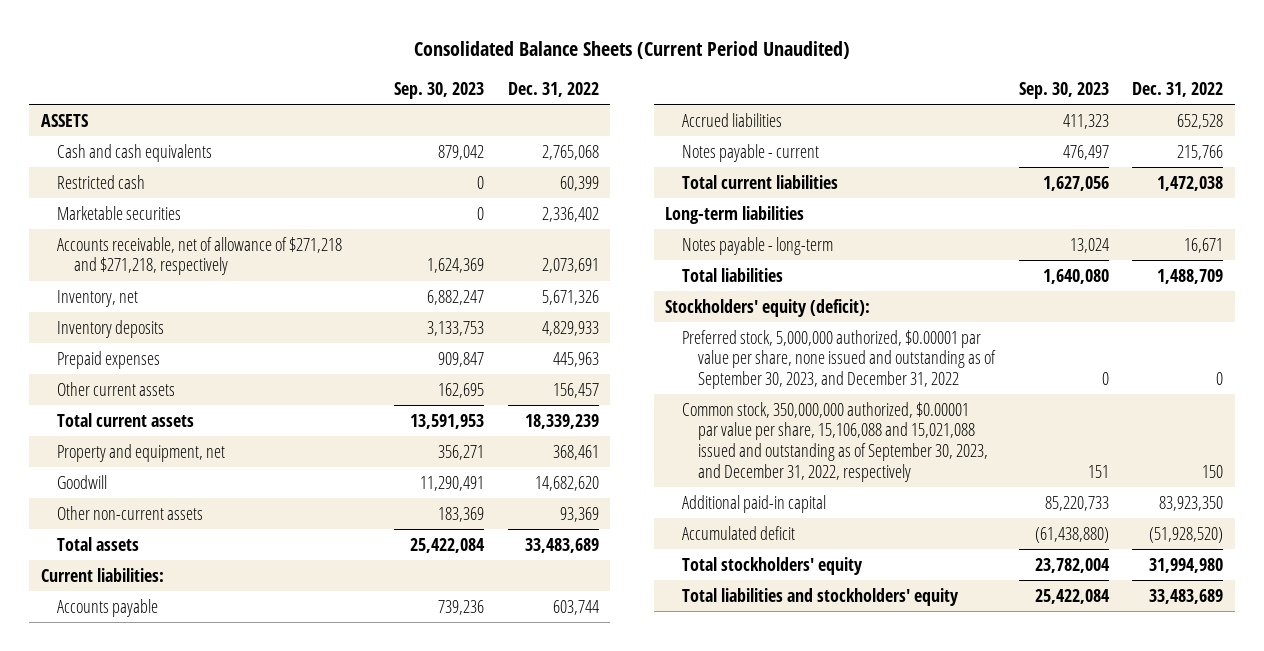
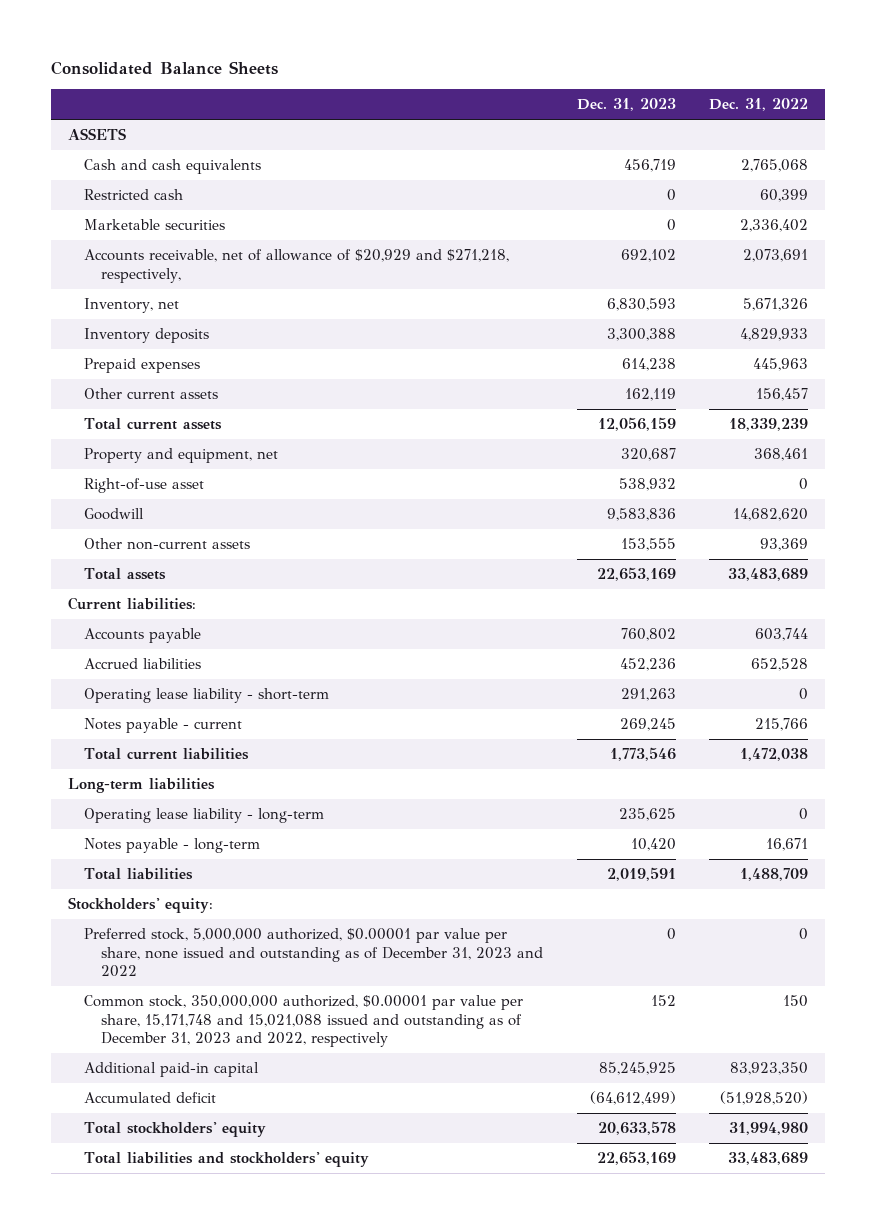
[414,41,851,60] Consolidated Balance Sheets (Current Period Unaudited) -> [50,60,278,75] Consolidated Balance Sheets
[394,81,485,99] Sep. 30, 2023 -> none
none -> [576,98,676,112] Dec. 31, 2023
[57,236,343,276] Accounts receivable, net of allowance of $271,218 and $271,218, respectively -> [84,249,510,283] Accounts receivable, net of allowance of $20,929 and $271,218, respectively,
none -> [84,478,205,494] Right-of-use asset
none -> [84,688,330,704] Operating lease liability - short-term
none -> [84,808,325,824] Operating lease liability - long-term
[665,298,871,317] Stockholders' equity (deficit): -> [67,897,213,914] Stockholders' equity:
[681,329,997,390] Preferred stock, 5,000,000 authorized, $0.00001 par value per share, none issued and outstanding as of September 30, 2023, and December 31, 2022 -> [84,928,544,978] Preferred stock, 5,000,000 authorized, $0.00001 par value per share, none issued and outstanding as of December 31, 2023 and 2022
[681,401,989,482] Common stock, 350,000,000 authorized, $0.00001 par value per share, 15,106,088 and 15,021,088 issued and outstanding as of September 30, 2023, and December 31, 2022, respectively -> [84,995,524,1048] Common stock, 350,000,000 authorized, $0.00001 par value per share, 15,171,748 and 15,021,088 issued and outstanding as of December 31, 2023 and 2022, respectively

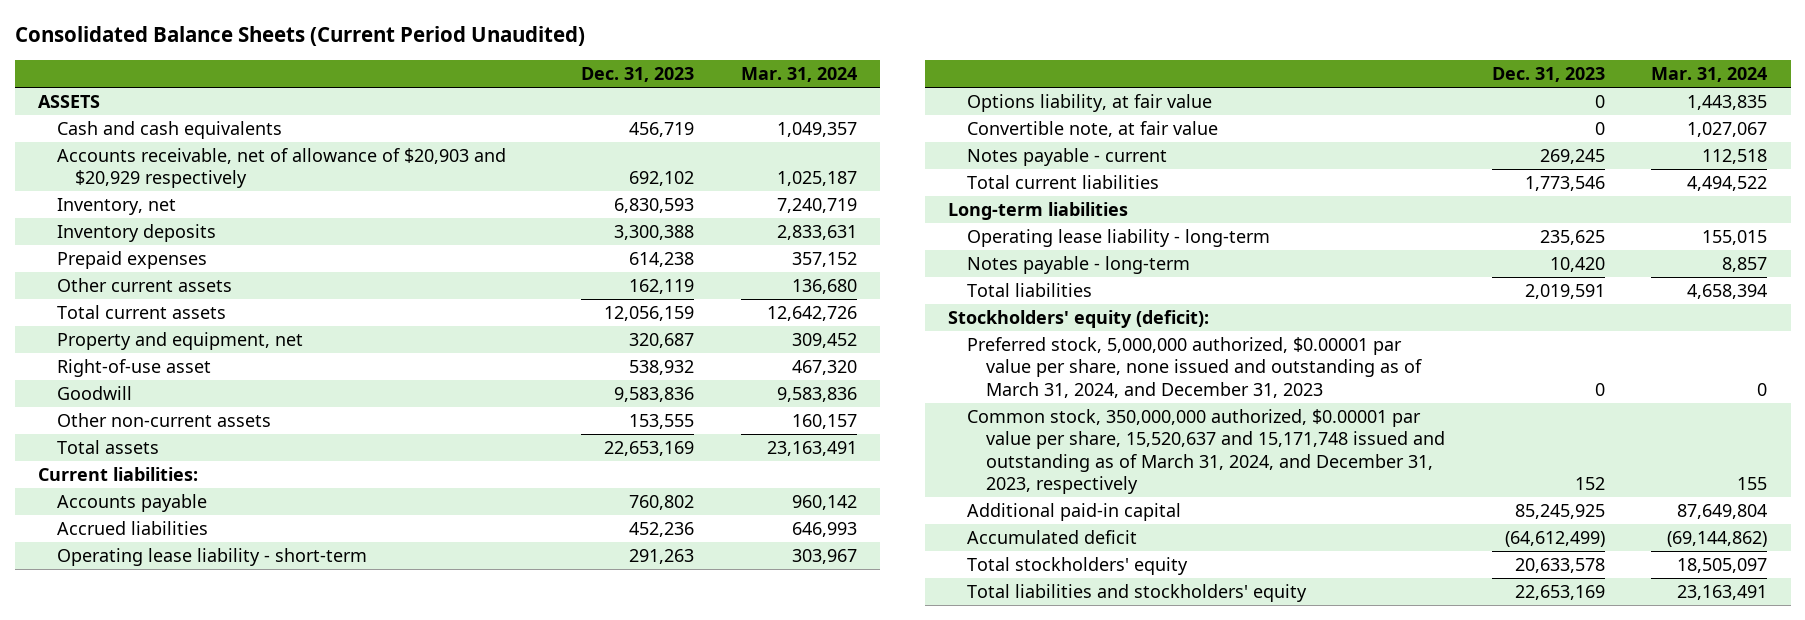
[50,60,278,75] Consolidated Balance Sheets -> [14,26,585,47] Consolidated Balance Sheets (Current Period Unaudited)
[709,98,809,112] Dec. 31, 2022 -> none
none -> [740,67,857,83] Mar. 31, 2024
[84,189,184,201] Restricted cash -> none
[84,219,226,231] Marketable securities -> none
[84,249,510,283] Accounts receivable, net of allowance of $20,929 and $271,218, respectively, -> [56,147,506,189] Accounts receivable, net of allowance of $20,903 and $20,929 respectively
none -> [967,93,1213,112] Options liability, at fair value
none -> [967,120,1219,137] Convertible note, at fair value
[67,897,213,914] Stockholders' equity: -> [948,309,1210,328] Stockholders' equity (deficit):
[84,928,544,978] Preferred stock, 5,000,000 authorized, $0.00001 par value per share, none issued and outstanding as of December 31, 2023 and 2022 -> [967,336,1422,398] Preferred stock, 5,000,000 authorized, $0.00001 par value per share, none issued and outstanding as of March 31, 2024, and December 31, 2023
[84,995,524,1048] Common stock, 350,000,000 authorized, $0.00001 par value per share, 15,171,748 and 15,021,088 issued and outstanding as of December 31, 2023 and 2022, respectively -> [967,408,1445,495] Common stock, 350,000,000 authorized, $0.00001 par value per share, 15,520,637 and 15,171,748 issued and outstanding as of March 31, 2024, and December 31, 2023, respectively

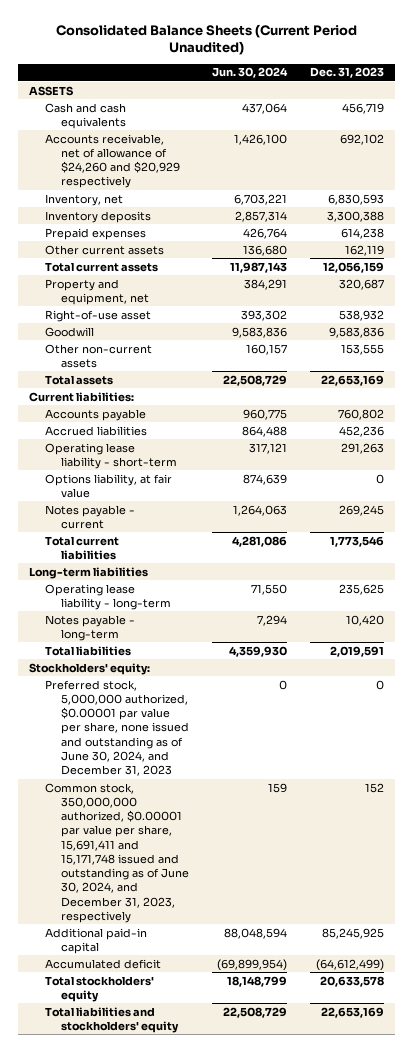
[740,67,857,83] Mar. 31, 2024 -> none
none -> [212,67,289,79] Jun. 30, 2024
[56,147,506,189] Accounts receivable, net of allowance of $20,903 and $20,929 respectively -> [45,133,181,189] Accounts receivable, net of allowance of $24,260 and $20,929 respectively
[967,120,1219,137] Convertible note, at fair value -> none
[948,309,1210,328] Stockholders' equity (deficit): -> [29,662,151,675] Stockholders' equity:
[967,336,1422,398] Preferred stock, 5,000,000 authorized, $0.00001 par value per share, none issued and outstanding as of March 31, 2024, and December 31, 2023 -> [45,679,190,777] Preferred stock, 5,000,000 authorized, $0.00001 par value per share, none issued and outstanding as of June 30, 2024, and December 31, 2023
[967,408,1445,495] Common stock, 350,000,000 authorized, $0.00001 par value per share, 15,520,637 and 15,171,748 issued and outstanding as of March 31, 2024, and December 31, 2023, respectively -> [45,782,190,923] Common stock, 350,000,000 authorized, $0.00001 par value per share, 15,691,411 and 15,171,748 issued and outstanding as of June 30, 2024, and December 31, 2023, respectively

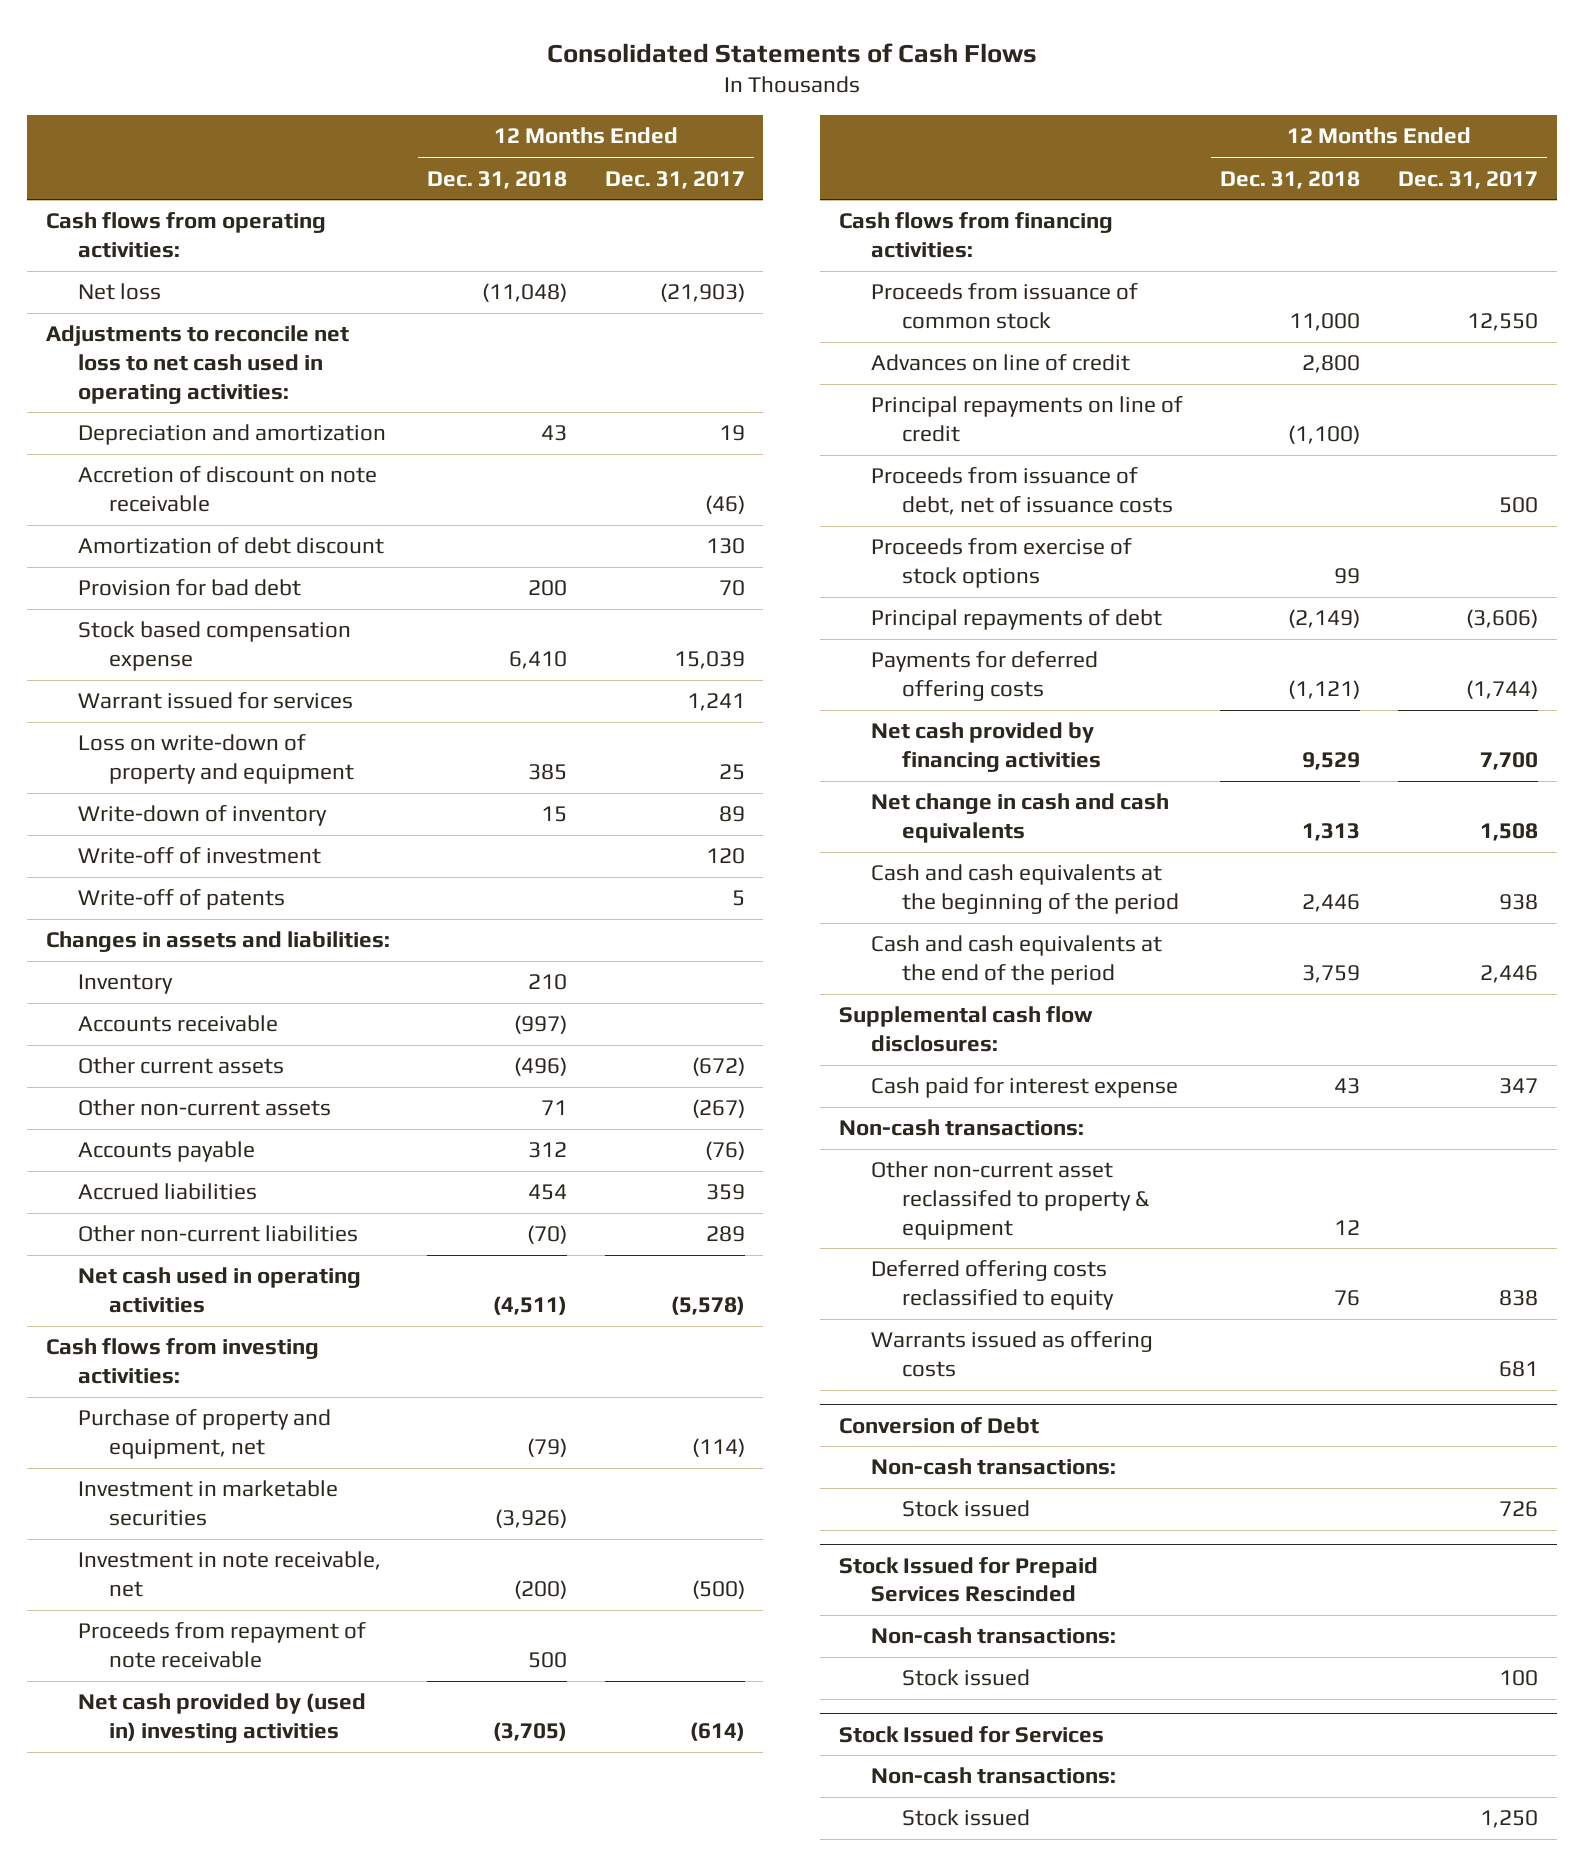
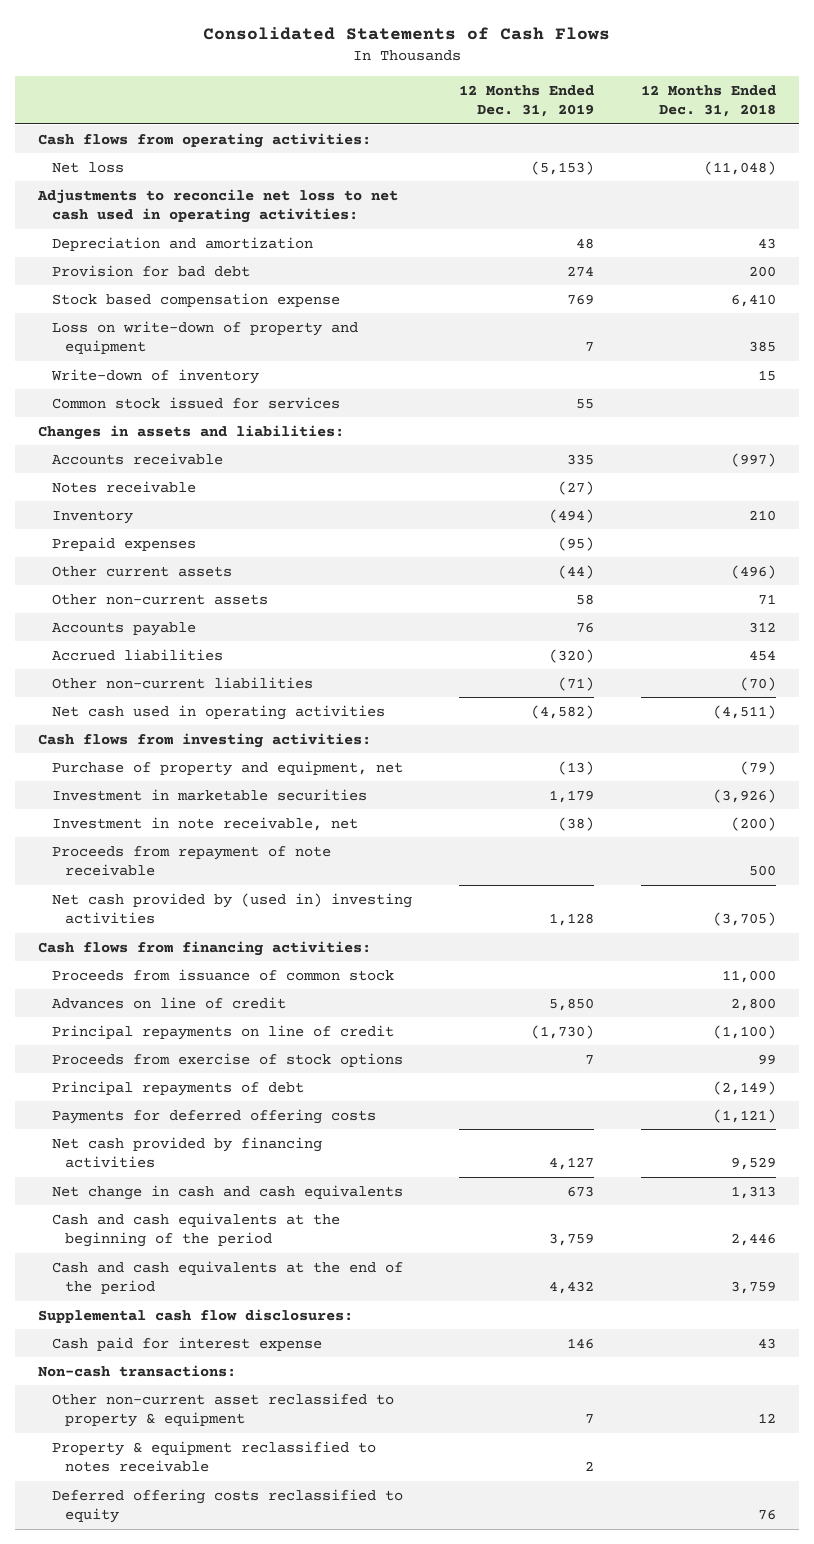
[604,170,745,189] Dec. 31, 2017 -> none
none -> [458,84,594,118] 12 Months Ended Dec. 31, 2019
[77,466,377,513] Accretion of discount on note receivable -> none
[77,537,384,555] Amortization of debt discount -> none
[77,692,353,710] Warrant issued for services -> none
[77,847,321,865] Write-off of investment -> none
[77,889,285,911] Write-off of patents -> none
none -> [51,396,340,409] Common stock issued for services
none -> [51,480,196,493] Notes receivable
[77,974,173,995] Inventory -> [51,509,133,524] Inventory
none -> [51,536,196,551] Prepaid expenses
[870,467,1174,516] Proceeds from issuance of debt, net of issuance costs -> none
none -> [51,1440,376,1473] Property & equipment reclassified to notes receivable
[870,1331,1153,1378] Warrants issued as offering costs -> none
[838,1416,1039,1434] Conversion of Debt -> none
[870,1458,1116,1476] Non-cash transactions: -> none
[902,1500,1031,1518] Stock issued -> none
[838,1556,1098,1603] Stock Issued for Prepaid Services Rescinded -> none
[870,1627,1116,1645] Non-cash transactions: -> none
[902,1669,1031,1687] Stock issued -> none
[838,1725,1104,1743] Stock Issued for Services -> none
[870,1767,1116,1785] Non-cash transactions: -> none
[902,1809,1031,1827] Stock issued -> none

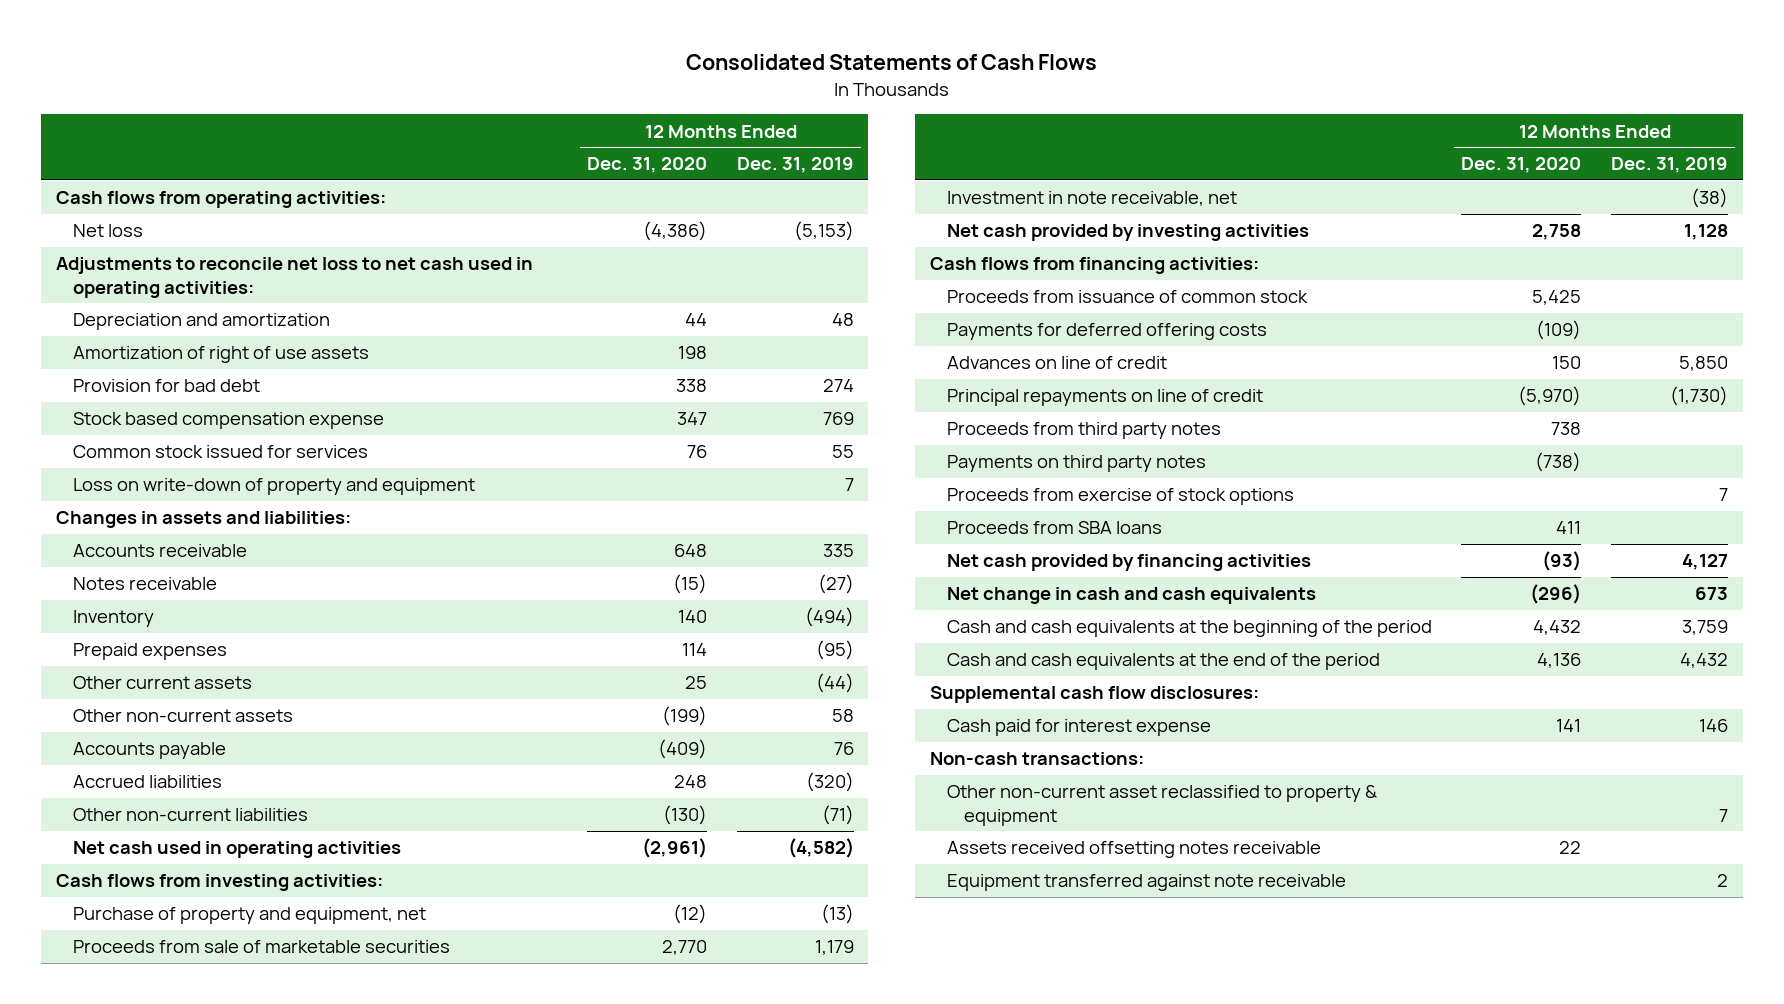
[640,84,776,118] 12 Months Ended Dec. 31, 2018 -> none
none -> [587,157,708,174] Dec. 31, 2020
none -> [72,346,369,364] Amortization of right of use assets
[50,368,259,384] Write-down of inventory -> none
[51,320,358,355] Loss on write-down of property and equipment -> [72,478,475,496] Loss on write-down of property and equipment
[51,788,367,801] Investment in marketable securities -> [72,940,450,954] Proceeds from sale of marketable securities
[51,845,331,877] Proceeds from repayment of note receivable -> none
[51,892,412,925] Net cash provided by (used in) investing activities -> [946,224,1309,242] Net cash provided by investing activities
[51,1108,376,1124] Payments for deferred offering costs -> [946,323,1267,341] Payments for deferred offering costs
none -> [946,422,1221,440] Proceeds from third party notes
none -> [946,455,1206,473] Payments on third party notes
[51,1080,304,1096] Principal repayments of debt -> none
none -> [946,521,1162,535] Proceeds from SBA loans
[51,1440,376,1473] Property & equipment reclassified to notes receivable -> none
[51,1488,403,1524] Deferred offering costs reclassified to equity -> none
[51,1392,394,1428] Other non-current asset reclassifed to property & equipment -> [946,785,1377,826] Other non-current asset reclassified to property & equipment
none -> [946,841,1321,859] Assets received offsetting notes receivable
none -> [946,874,1346,892] Equipment transferred against note receivable

